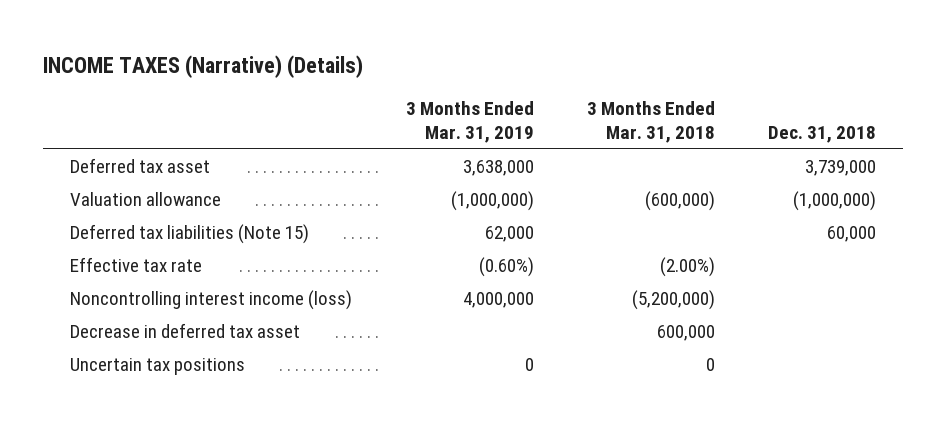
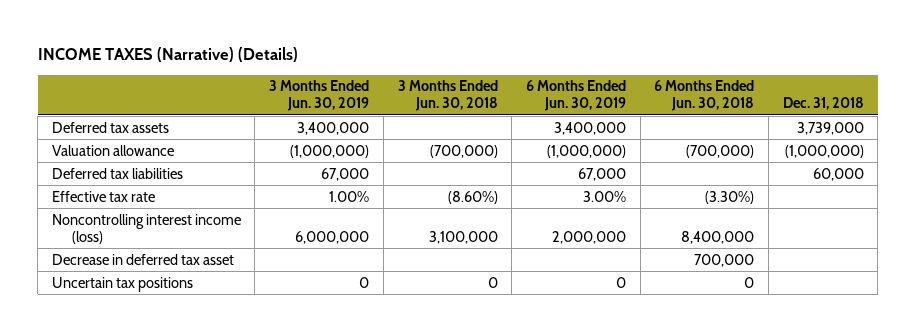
[405,100,534,144] 3 Months Ended Mar. 31, 2019 -> none
[587,100,716,144] 3 Months Ended Mar. 31, 2018 -> none
none -> [269,80,370,112] 3 Months Ended Jun. 30, 2019
none -> [397,80,498,112] 3 Months Ended Jun. 30, 2018
none -> [525,80,626,112] 6 Months Ended Jun. 30, 2019
none -> [654,80,755,112] 6 Months Ended Jun. 30, 2018
[70,157,211,173] Deferred tax asset -> [51,121,169,133] Deferred tax assets
[70,223,310,244] Deferred tax liabilities (Note 15) -> [51,167,183,179] Deferred tax liabilities

